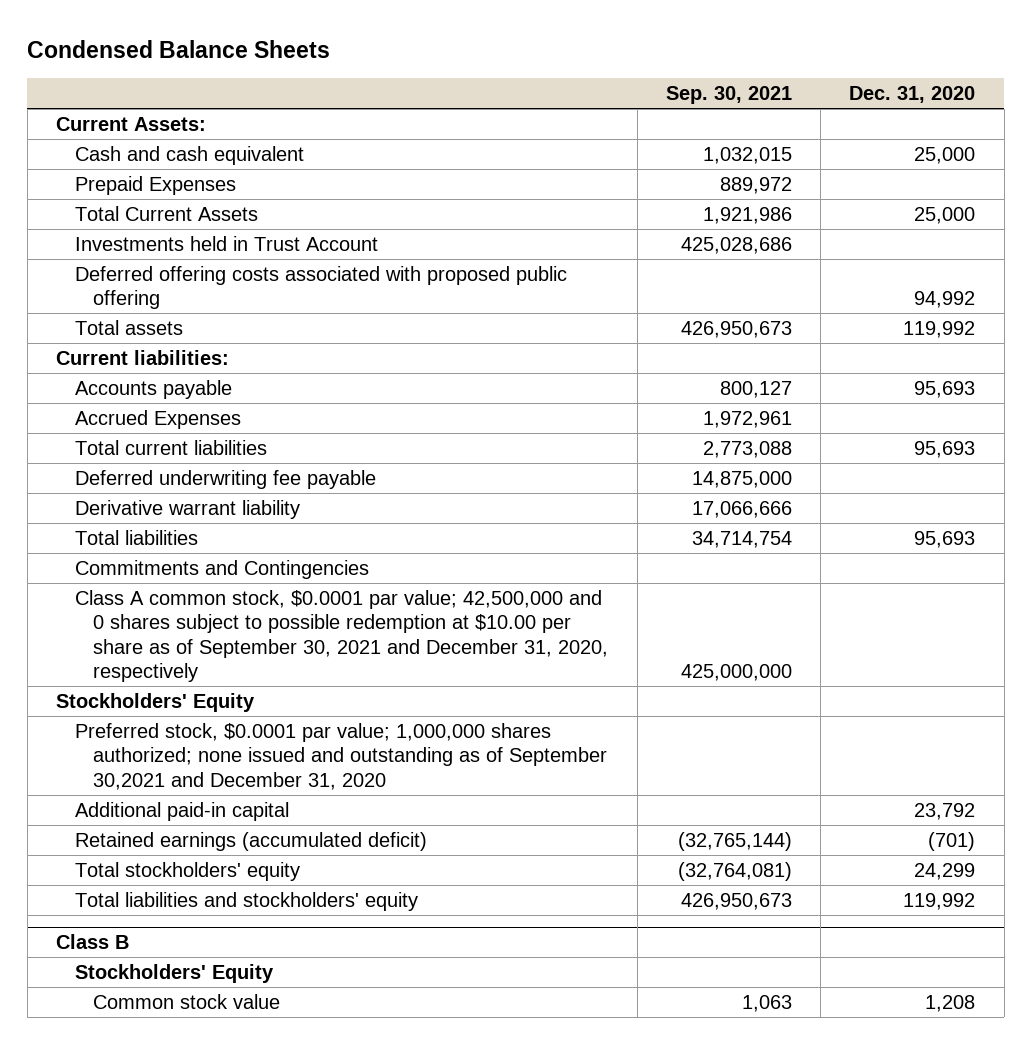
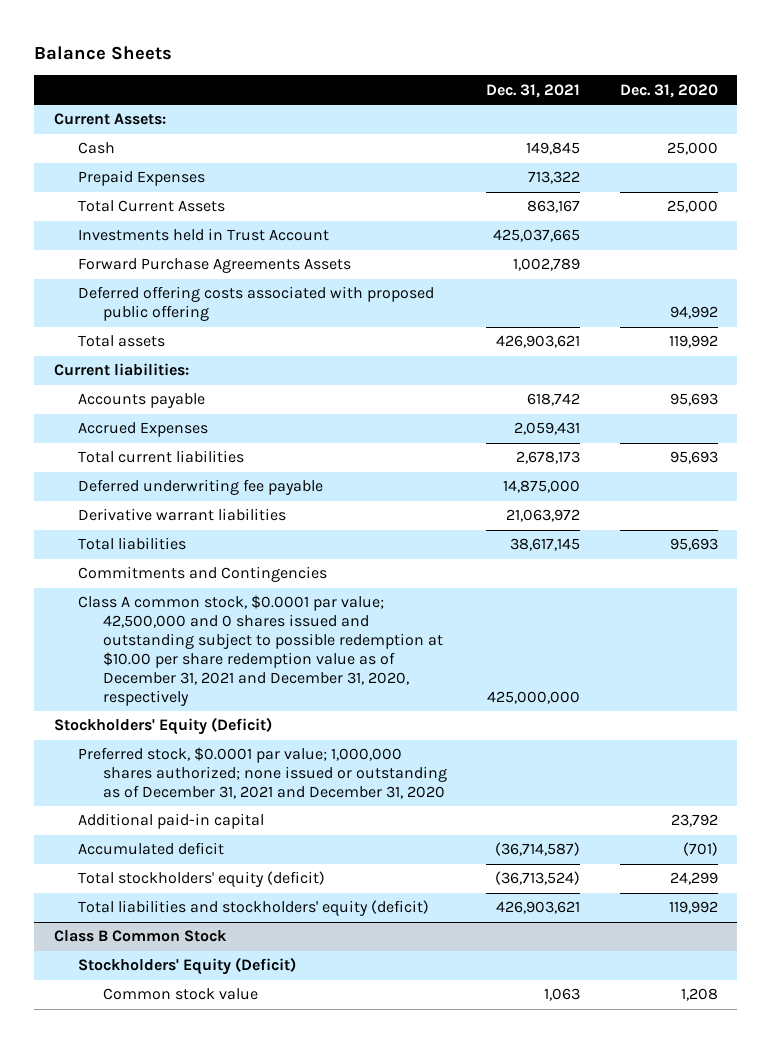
[27,40,331,59] Condensed Balance Sheets -> [34,46,173,61] Balance Sheets
[665,86,792,105] Sep. 30, 2021 -> none
none -> [486,83,581,98] Dec. 31, 2021
[74,145,304,165] Cash and cash equivalent -> [78,142,116,155] Cash
none -> [78,258,352,274] Forward Purchase Agreements Assets
[74,499,300,519] Derivative warrant liability -> [78,508,287,522] Derivative warrant liabilities
[74,589,609,682] Class A common stock, $0.0001 par value; 42,500,000 and 0 shares subject to possible redemption at $10.00 per share as of September 30, 2021 and December 31, 2020, respectively -> [78,595,443,706] Class A common stock, $0.0001 par value; 42,500,000 and 0 shares issued and outstanding subject to possible redemption at $10.00 per share redemption value as of December 31, 2021 and December 31, 2020, respectively
[56,692,256,712] Stockholders' Equity -> [53,717,272,736] Stockholders' Equity (Deficit)
[74,722,608,790] Preferred stock, $0.0001 par value; 1,000,000 shares authorized; none issued and outstanding as of September 30,2021 and December 31, 2020 -> [78,747,447,800] Preferred stock, $0.0001 par value; 1,000,000 shares authorized; none issued or outstanding as of December 31, 2021 and December 31, 2020
[74,831,427,851] Retained earnings (accumulated deficit) -> [78,842,225,856] Accumulated deficit
[74,861,300,881] Total stockholders' equity -> [78,871,326,888] Total stockholders' equity (deficit)
[74,891,418,911] Total liabilities and stockholders' equity -> [78,900,430,917] Total liabilities and stockholders' equity (deficit)
[56,934,130,950] Class B -> [53,930,227,943] Class B Common Stock
[74,963,274,983] Stockholders' Equity -> [78,957,297,976] Stockholders' Equity (Deficit)

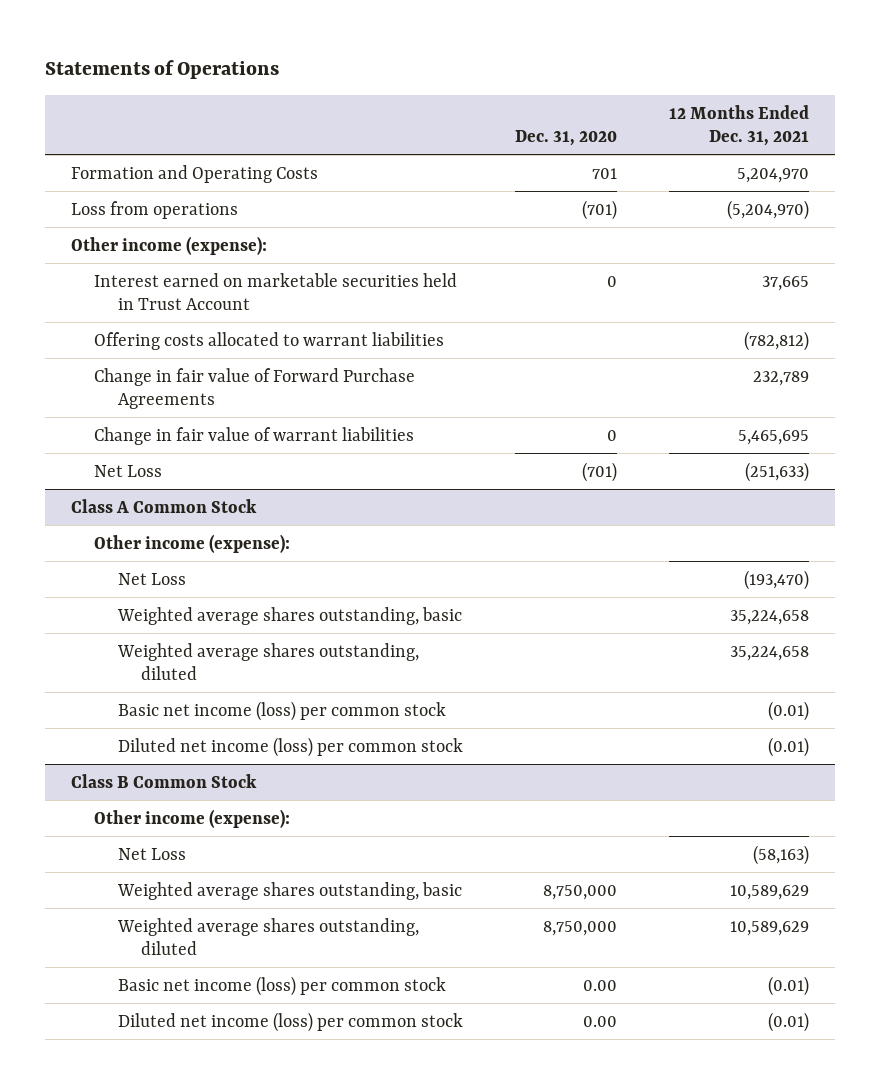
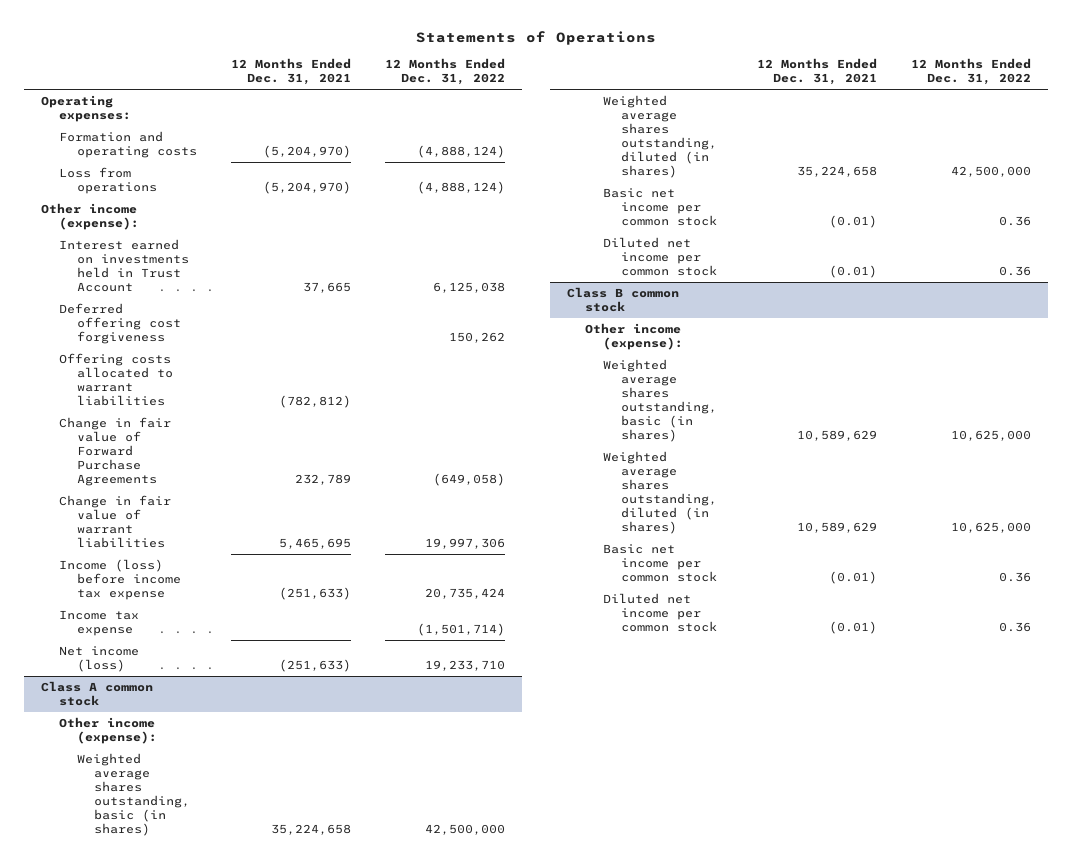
[514,129,617,146] Dec. 31, 2020 -> none
none -> [384,58,505,86] 12 Months Ended Dec. 31, 2022
none -> [40,95,131,122] Operating expenses:
[71,164,319,183] Formation and Operating Costs -> [58,131,197,158] Formation and operating costs
[737,167,810,183] 5,204,970 -> [262,144,351,158] (5,204,970)
[94,272,458,310] Interest earned on marketable securities held in Trust Account -> [58,239,189,292] Interest earned on investments held in Trust Account
none -> [58,303,181,344] Deferred offering cost forgiveness
none -> [58,559,181,600] Income (loss) before income tax expense
none -> [58,610,139,636] Income tax expense
[94,464,163,477] Net Loss -> [58,646,139,672] Net income (loss)
[71,498,258,513] Class A Common Stock -> [40,681,153,706] Class A common stock
[117,572,186,585] Net Loss -> none
[116,606,462,625] Weighted average shares outstanding, basic -> [76,753,191,836] Weighted average shares outstanding, basic (in shares)
[116,642,419,680] Weighted average shares outstanding, diluted -> [602,95,717,178] Weighted average shares outstanding, diluted (in shares)
[117,700,446,721] Basic net income (loss) per common stock -> [602,188,717,226] Basic net income per common stock
[117,736,463,757] Diluted net income (loss) per common stock -> [602,237,717,276] Diluted net income per common stock
[71,773,258,788] Class B Common Stock -> [567,287,680,312] Class B common stock
[117,847,186,860] Net Loss -> none
[116,881,462,900] Weighted average shares outstanding, basic -> [602,359,717,442] Weighted average shares outstanding, basic (in shares)
[116,917,419,955] Weighted average shares outstanding, diluted -> [602,451,717,534] Weighted average shares outstanding, diluted (in shares)
[117,975,446,996] Basic net income (loss) per common stock -> [602,544,717,582] Basic net income per common stock
[117,1011,463,1032] Diluted net income (loss) per common stock -> [602,593,717,632] Diluted net income per common stock

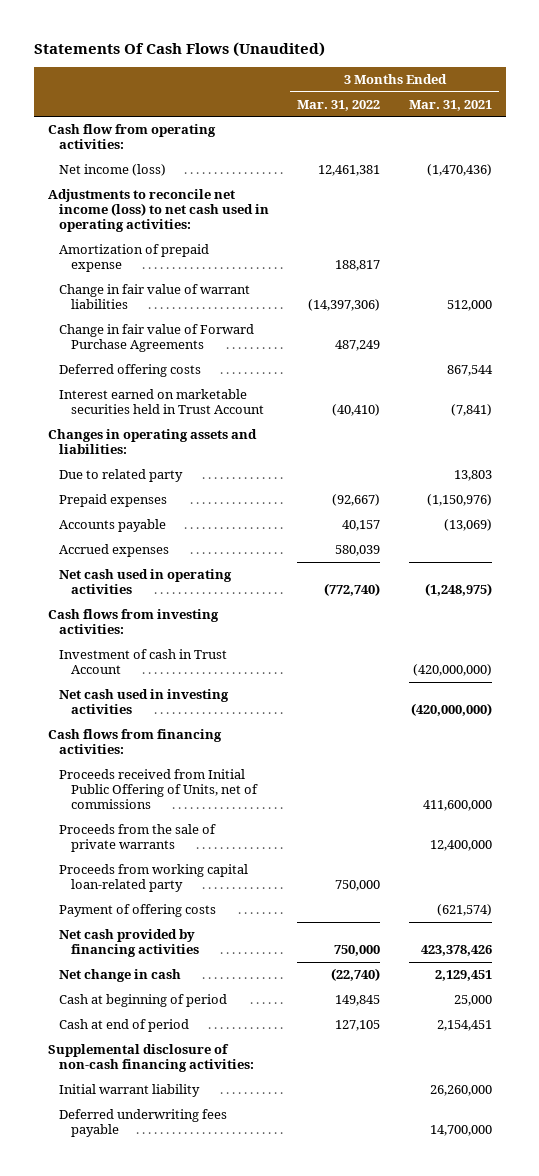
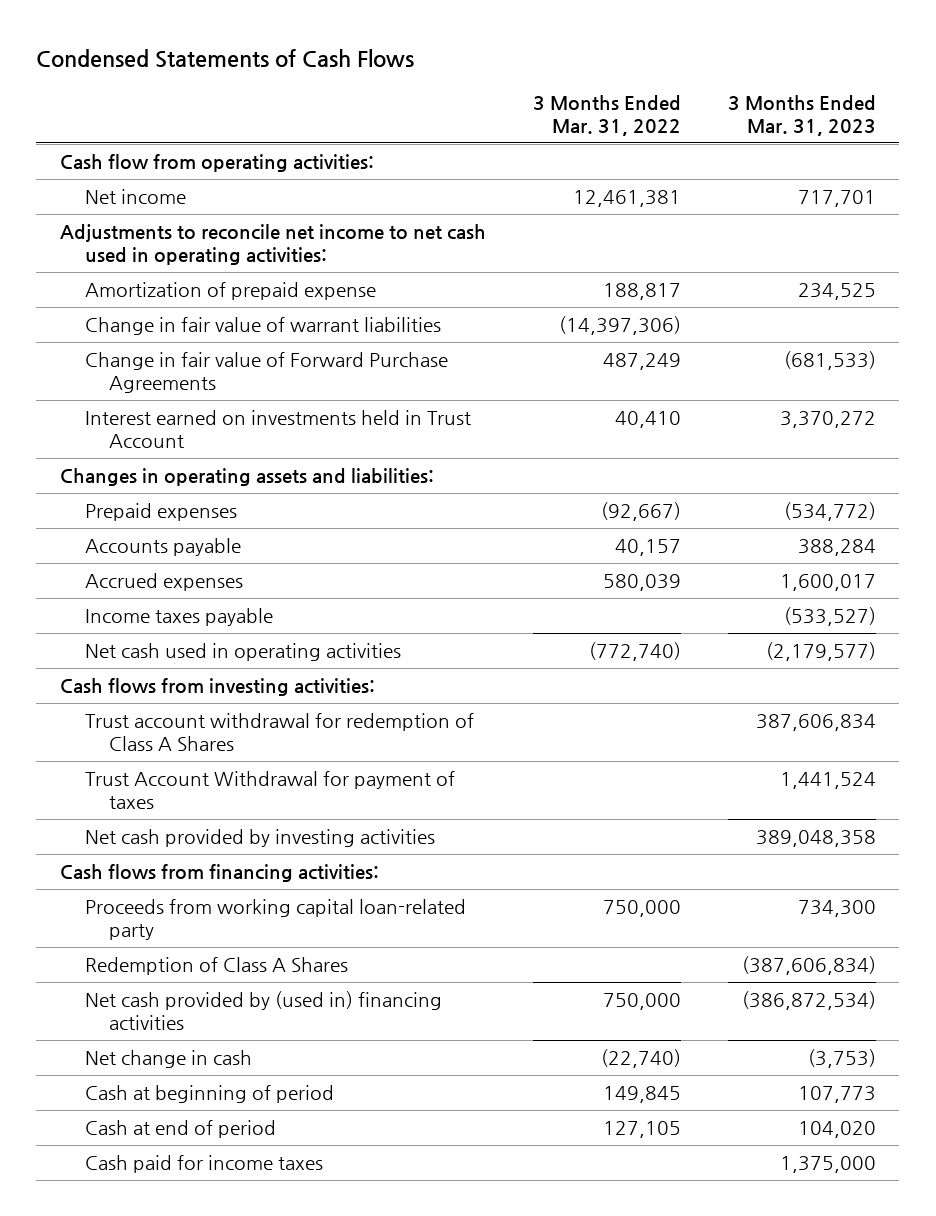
[33,41,325,57] Statements Of Cash Flows (Unaudited) -> [36,48,415,68] Condensed Statements of Cash Flows
[408,99,492,111] Mar. 31, 2021 -> none
none -> [727,94,876,136] 3 Months Ended Mar. 31, 2023
[59,164,167,177] Net income (loss) -> [84,189,186,205] Net income
[47,189,270,233] Adjustments to reconcile net income (loss) to net cash used in operating activities: -> [59,224,486,266] Adjustments to reconcile net income to net cash used in operating activities:
[59,364,202,378] Deferred offering costs -> none
[59,389,264,415] Interest earned on marketable securities held in Trust Account -> [84,410,471,449] Interest earned on investments held in Trust Account
[332,404,381,417] (40,410) -> [614,411,681,429] 40,410
[59,469,184,483] Due to related party -> none
none -> [84,608,273,627] Income taxes payable
[59,649,228,675] Investment of cash in Trust Account -> none
none -> [84,713,474,752] Trust account withdrawal for redemption of Class A Shares
none -> [84,771,455,810] Trust Account Withdrawal for payment of taxes
[59,689,230,715] Net cash used in investing activities -> [84,829,435,848] Net cash provided by investing activities
[59,769,258,810] Proceeds received from Initial Public Offering of Units, net of commissions -> none
[59,824,217,853] Proceeds from the sale of private warrants -> none
[59,904,217,918] Payment of offering costs -> none
none -> [84,957,348,976] Redemption of Class A Shares
[59,929,199,958] Net cash provided by financing activities -> [84,991,442,1031] Net cash provided by (used in) financing activities
[47,1044,255,1073] Supplemental disclosure of non-cash financing activities: -> none
[59,1084,201,1098] Initial warrant liability -> none
[59,1109,228,1138] Deferred underwriting fees payable -> none
none -> [84,1155,323,1174] Cash paid for income taxes

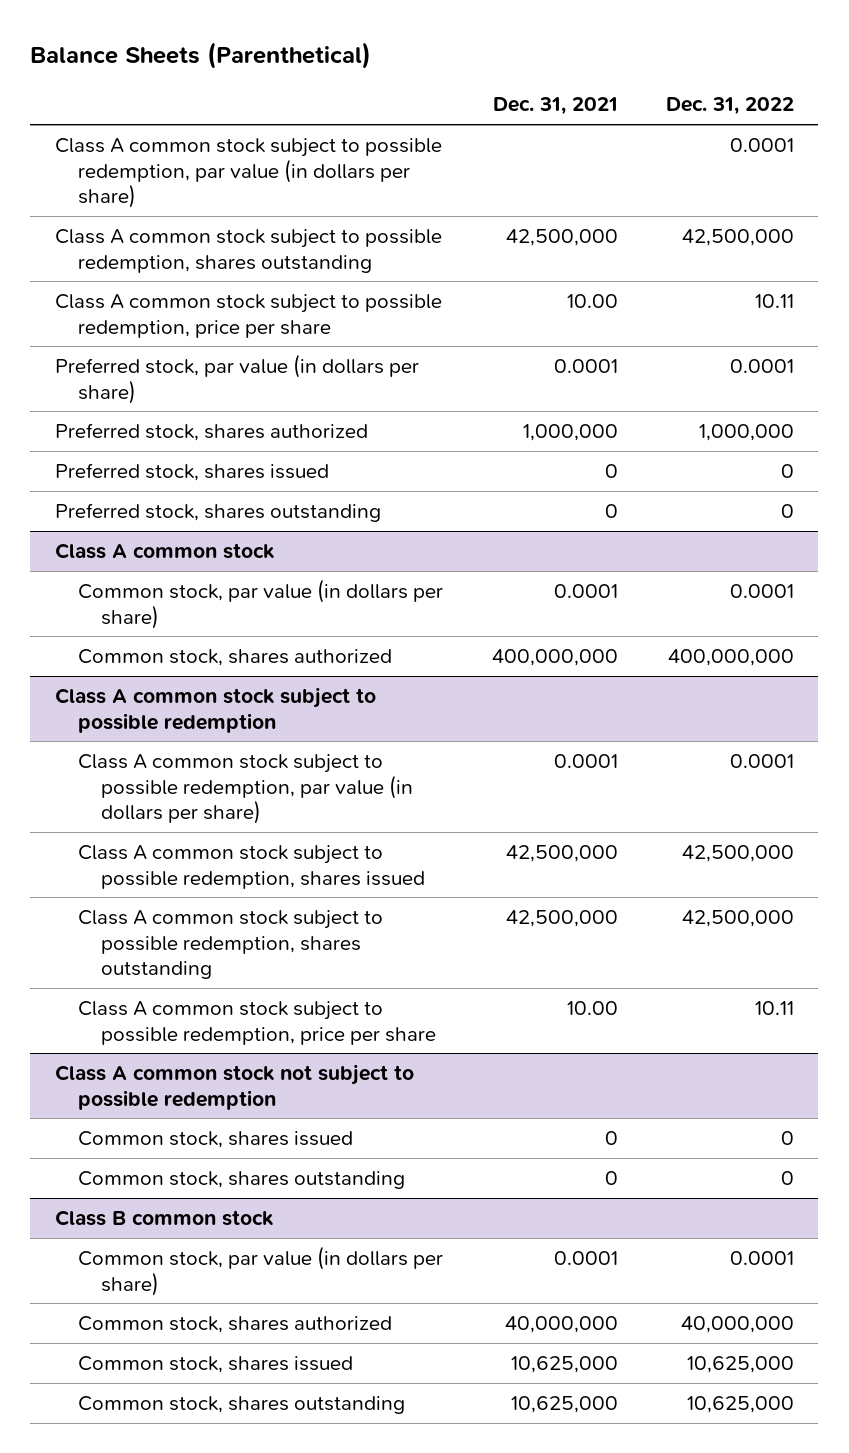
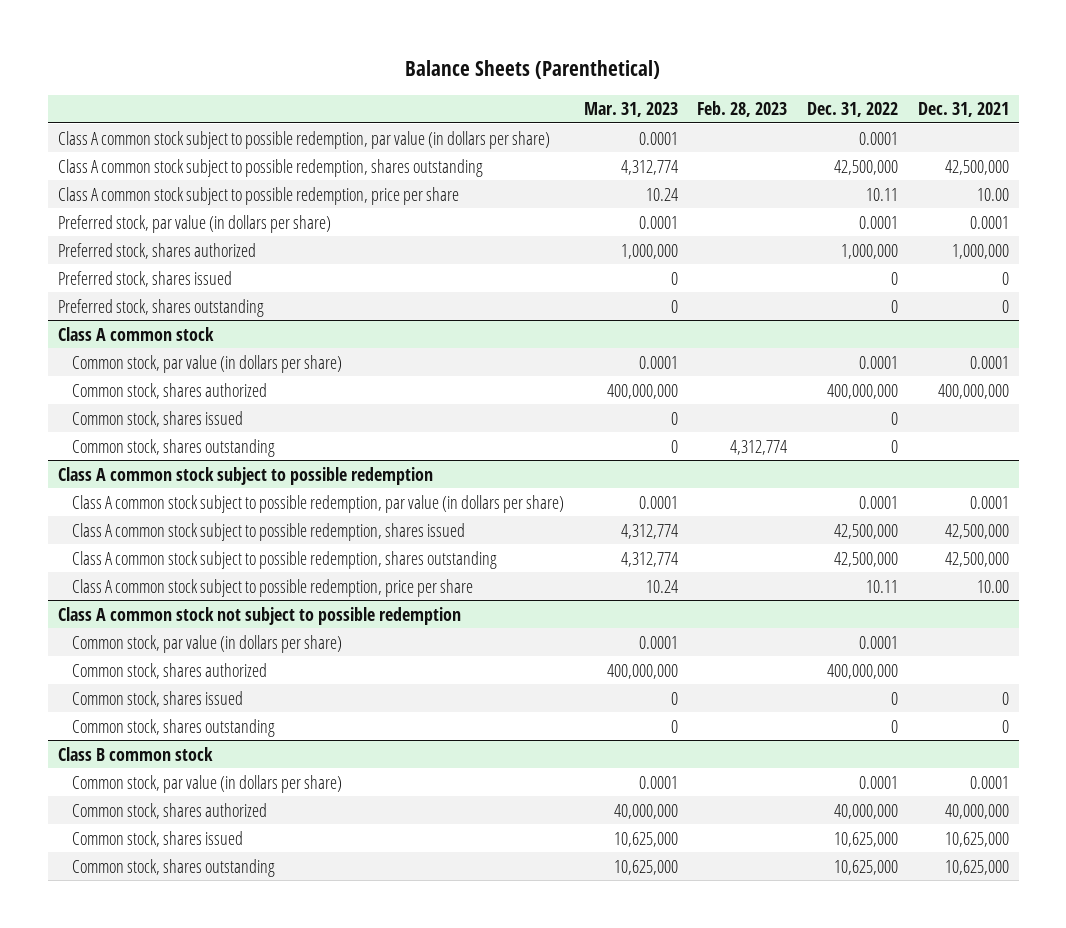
none -> [583,102,678,118] Mar. 31, 2023
none -> [697,101,788,118] Feb. 28, 2023
none -> [72,410,244,427] Common stock, shares issued
none -> [72,438,276,457] Common stock, shares outstanding
none -> [72,634,343,653] Common stock, par value (in dollars per share)
none -> [72,662,268,679] Common stock, shares authorized

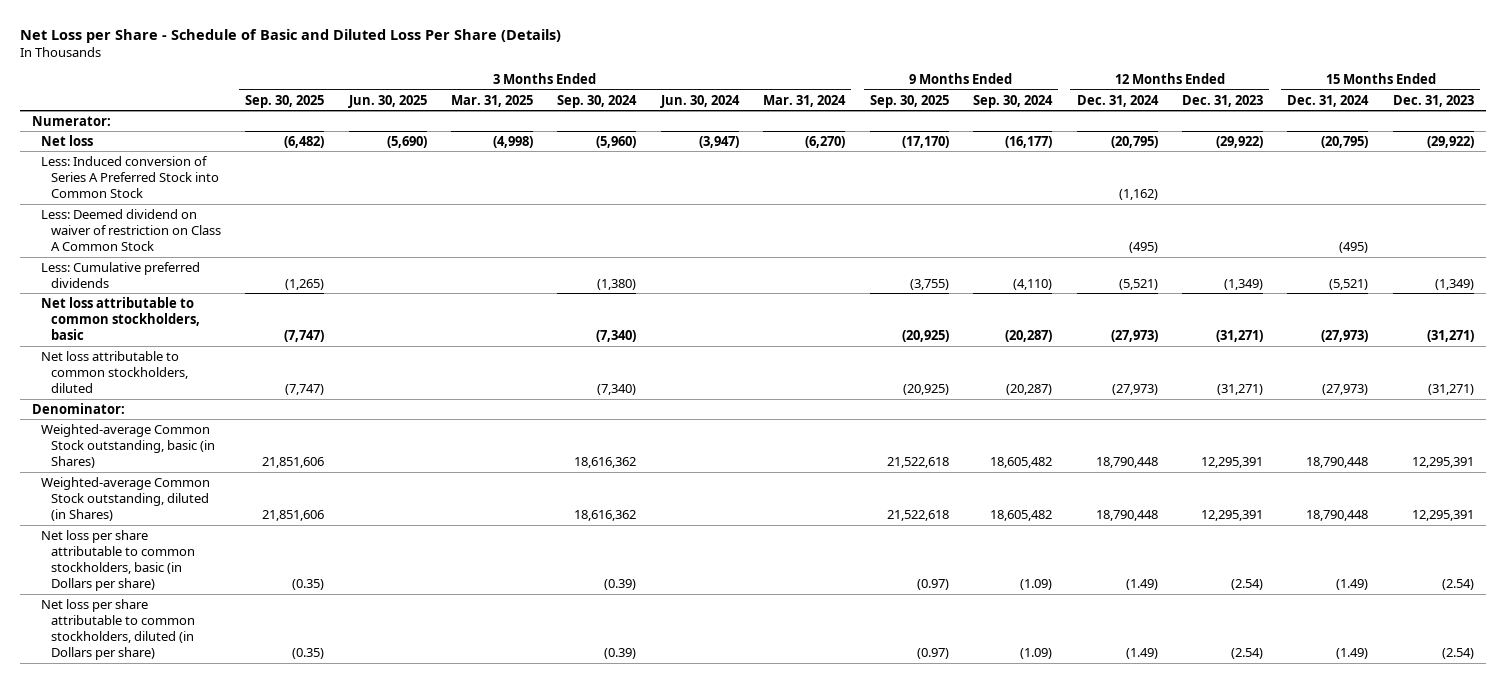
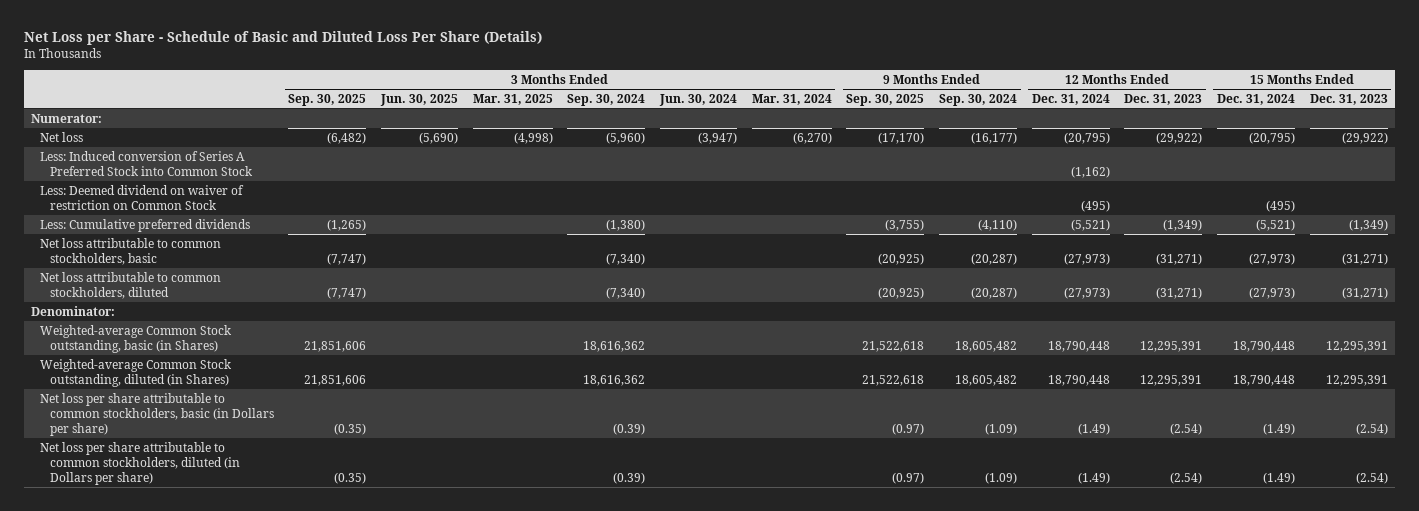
[41,208,221,252] Less: Deemed dividend on waiver of restriction on Class A Common Stock -> [40,184,245,210] Less: Deemed dividend on waiver of restriction on Common Stock

